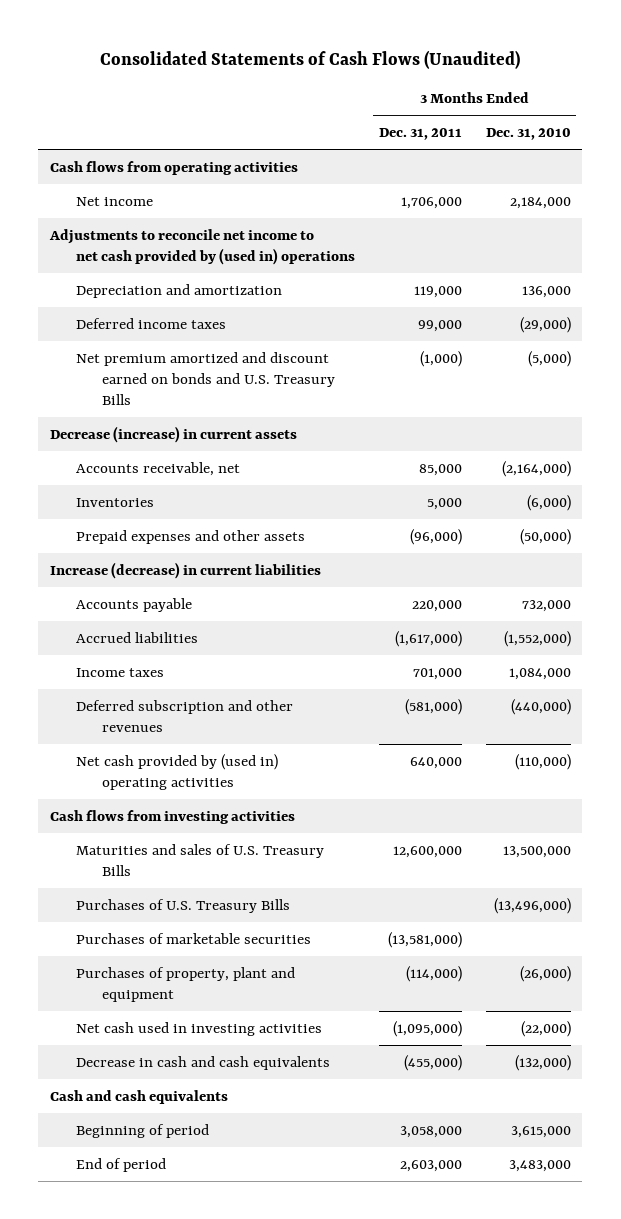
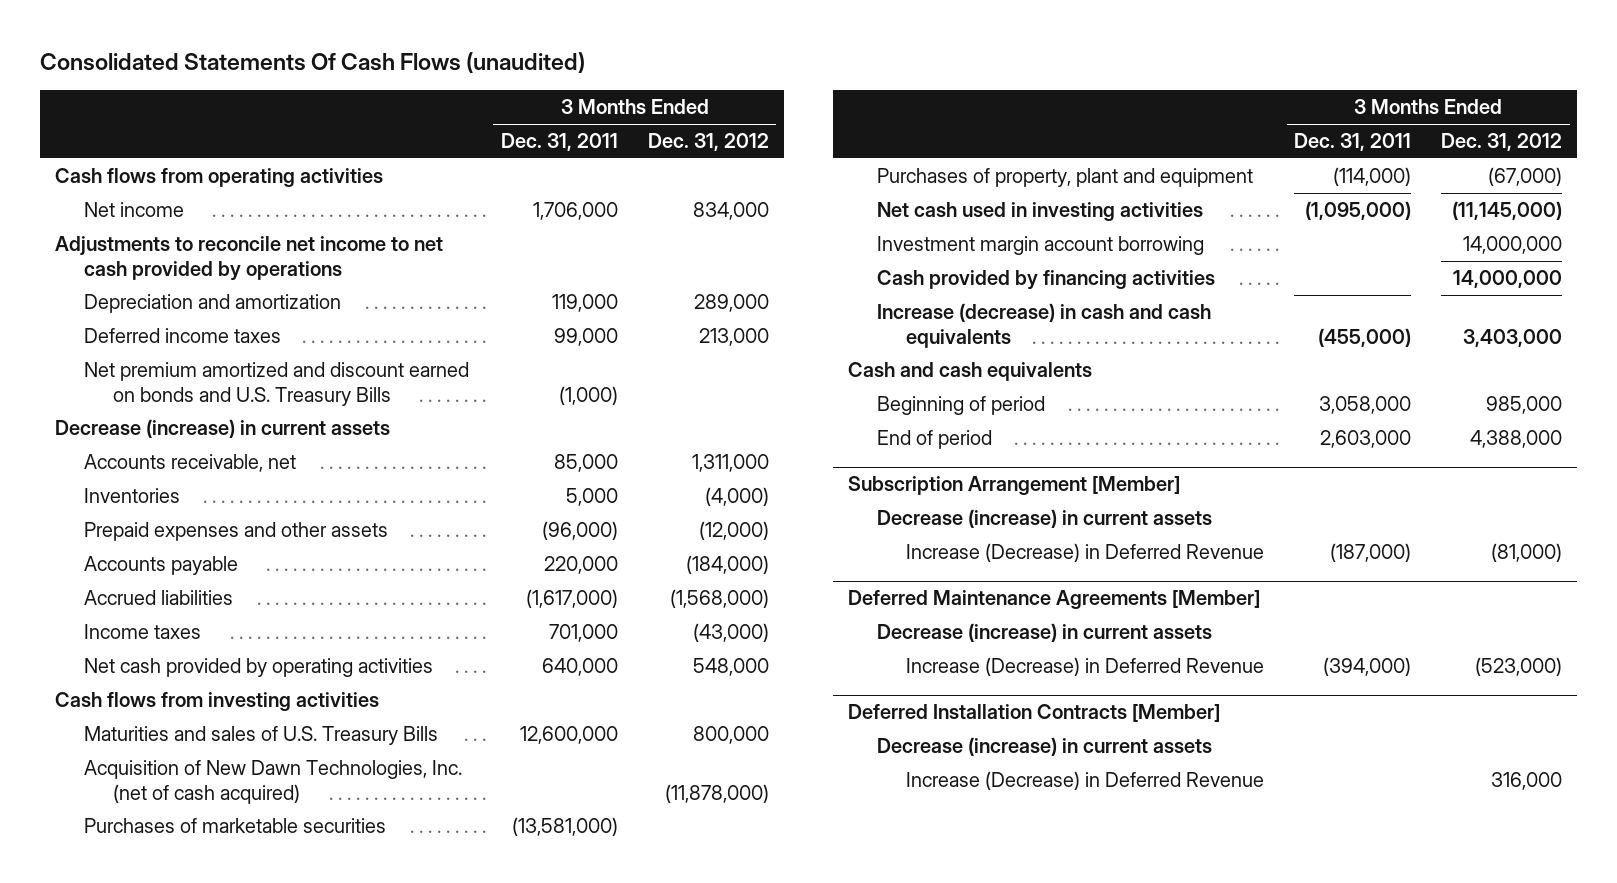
[100,49,521,69] Consolidated Statements of Cash Flows (Unaudited) -> [39,52,585,74] Consolidated Statements Of Cash Flows (unaudited)
[485,128,571,141] Dec. 31, 2010 -> none
none -> [647,133,769,152] Dec. 31, 2012
[49,228,356,265] Adjustments to reconcile net income to net cash provided by (used in) operations -> [54,236,443,281] Adjustments to reconcile net income to net cash provided by operations
[50,561,322,579] Increase (decrease) in current liabilities -> none
[76,699,294,732] Deferred subscription and other revenues -> none
[76,753,279,790] Net cash provided by (used in) operating activities -> [83,658,433,678] Net cash provided by operating activities
[76,898,291,913] Purchases of U.S. Treasury Bills -> none
none -> [83,760,462,804] Acquisition of New Dawn Technologies, Inc. (net of cash acquired)
none -> [877,236,1205,256] Investment margin account borrowing
none -> [877,270,1216,291] Cash provided by financing activities
[76,1055,331,1070] Decrease in cash and cash equivalents -> [877,303,1212,348] Increase (decrease) in cash and cash equivalents
none -> [848,476,1181,496] Subscription Arrangement [Member]
none -> [877,509,1213,529] Decrease (increase) in current assets
none -> [906,543,1265,563] Increase (Decrease) in Deferred Revenue
none -> [848,590,1261,610] Deferred Maintenance Agreements [Member]
none -> [877,623,1213,643] Decrease (increase) in current assets
none -> [906,657,1265,677] Increase (Decrease) in Deferred Revenue
none -> [848,704,1221,723] Deferred Installation Contracts [Member]
none -> [877,737,1213,757] Decrease (increase) in current assets
none -> [906,771,1265,791] Increase (Decrease) in Deferred Revenue

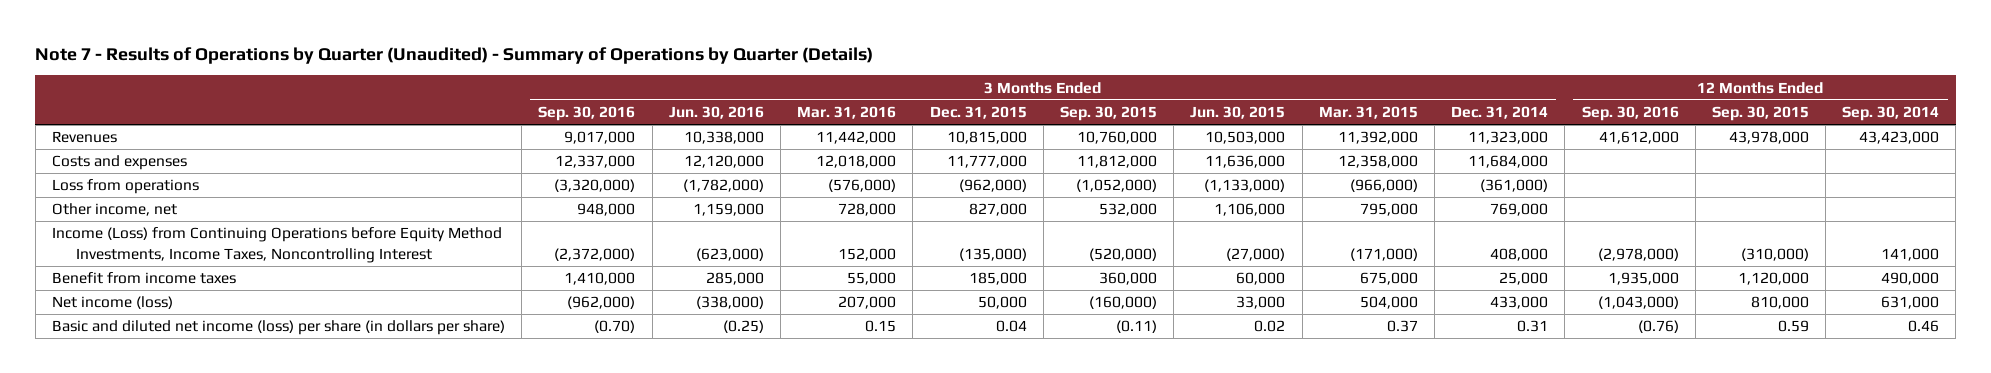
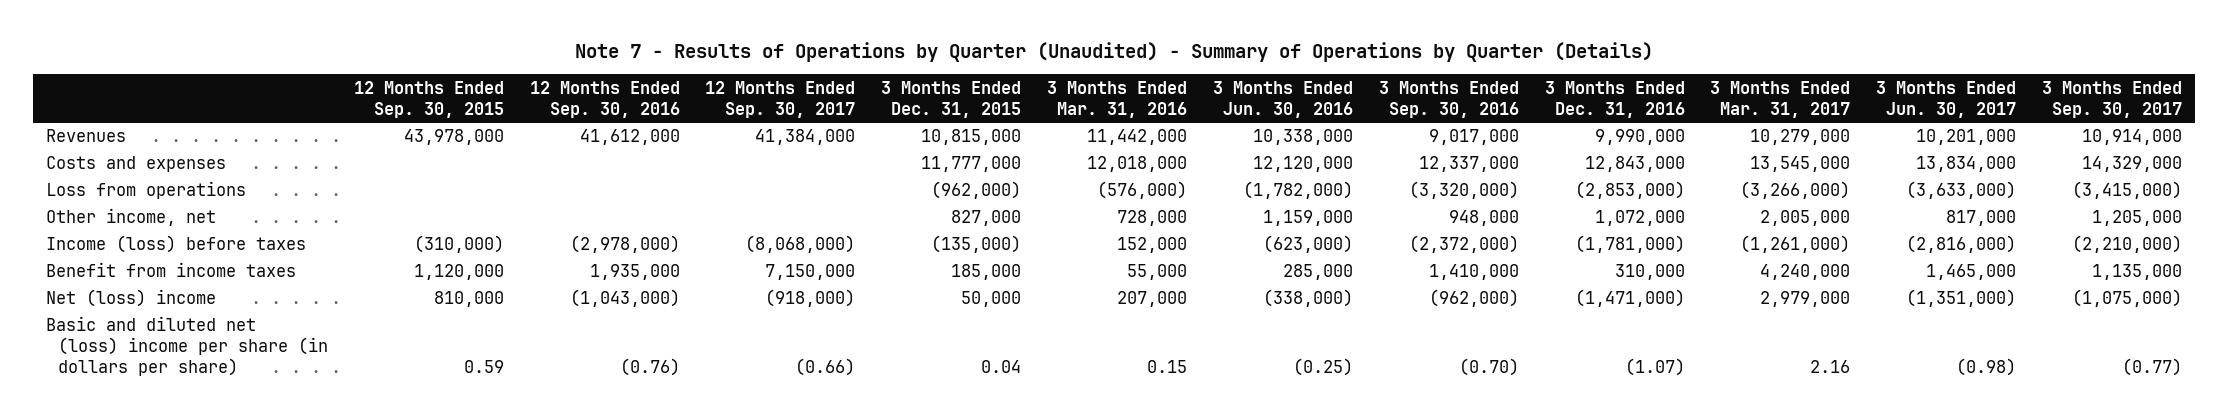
[1059,106,1157,122] Sep. 30, 2015 -> none
[1190,106,1286,120] Jun. 30, 2015 -> none
[1318,106,1418,120] Mar. 31, 2015 -> none
[1451,106,1549,120] Dec. 31, 2014 -> none
[1842,106,1940,122] Sep. 30, 2014 -> none
none -> [705,80,856,118] 12 Months Ended Sep. 30, 2017
none -> [1544,80,1685,118] 3 Months Ended Dec. 31, 2016
none -> [1710,80,1851,118] 3 Months Ended Mar. 31, 2017
none -> [1876,80,2017,118] 3 Months Ended Jun. 30, 2017
none -> [2042,80,2183,118] 3 Months Ended Sep. 30, 2017
[52,227,503,263] Income (Loss) from Continuing Operations before Equity Method Investments, Income Taxes, Noncontrolling Interest -> [45,235,306,254] Income (loss) before taxes
[52,296,174,310] Net income (loss) -> [45,289,216,308] Net (loss) income
[52,320,506,336] Basic and diluted net income (loss) per share (in dollars per share) -> [45,316,328,377] Basic and diluted net (loss) income per share (in dollars per share)

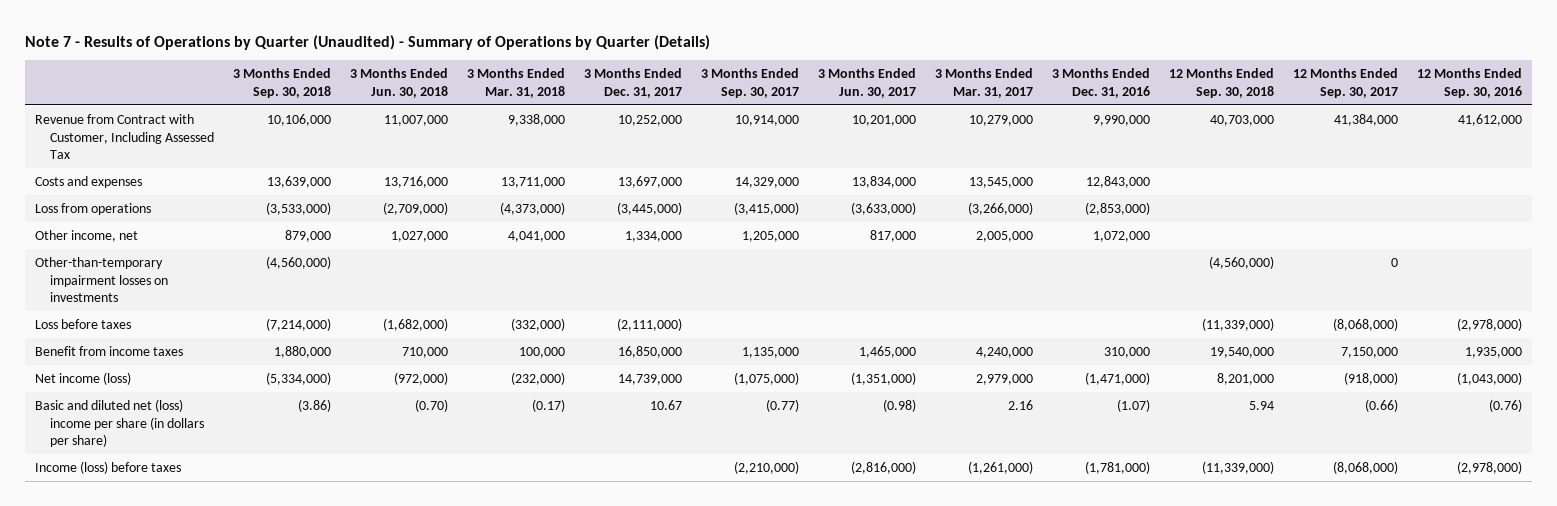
[353,80,504,118] 12 Months Ended Sep. 30, 2015 -> none
[881,80,1022,118] 3 Months Ended Dec. 31, 2015 -> none
[1047,80,1188,118] 3 Months Ended Mar. 31, 2016 -> none
[1212,80,1353,118] 3 Months Ended Jun. 30, 2016 -> none
[1378,80,1519,118] 3 Months Ended Sep. 30, 2016 -> none
none -> [232,68,331,98] 3 Months Ended Sep. 30, 2018
none -> [350,68,449,98] 3 Months Ended Jun. 30, 2018
none -> [467,68,566,98] 3 Months Ended Mar. 31, 2018
none -> [584,68,683,98] 3 Months Ended Dec. 31, 2017
none -> [1169,68,1275,98] 12 Months Ended Sep. 30, 2018
[45,129,126,143] Revenues -> [34,114,214,159] Revenue from Contract with Customer, Including Assessed Tax
none -> [34,257,168,302] Other-than-temporary impairment losses on investments
none -> [34,319,131,330] Loss before taxes
[45,289,216,308] Net (loss) income -> [34,372,131,386] Net income (loss)
[45,235,306,254] Income (loss) before taxes -> [34,461,181,475] Income (loss) before taxes

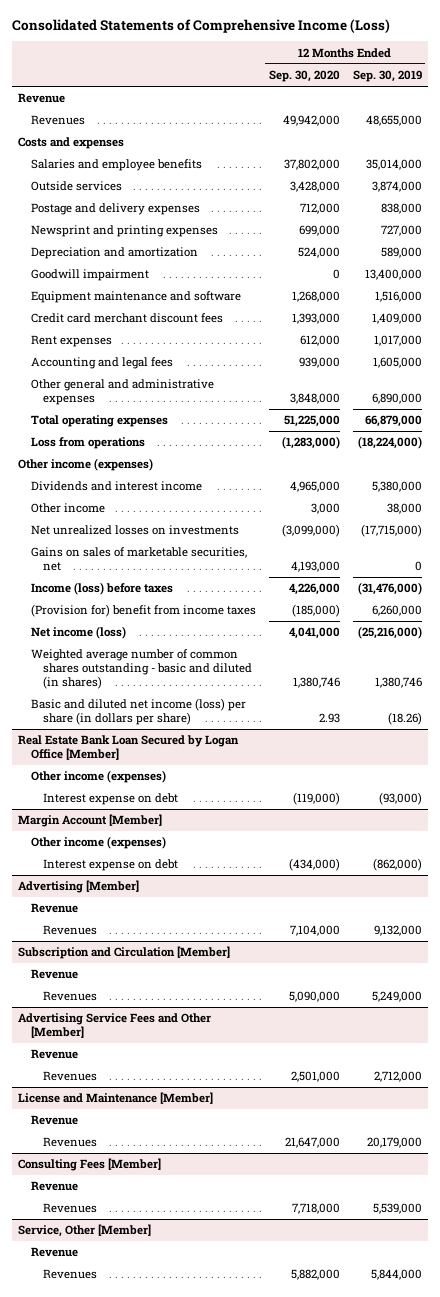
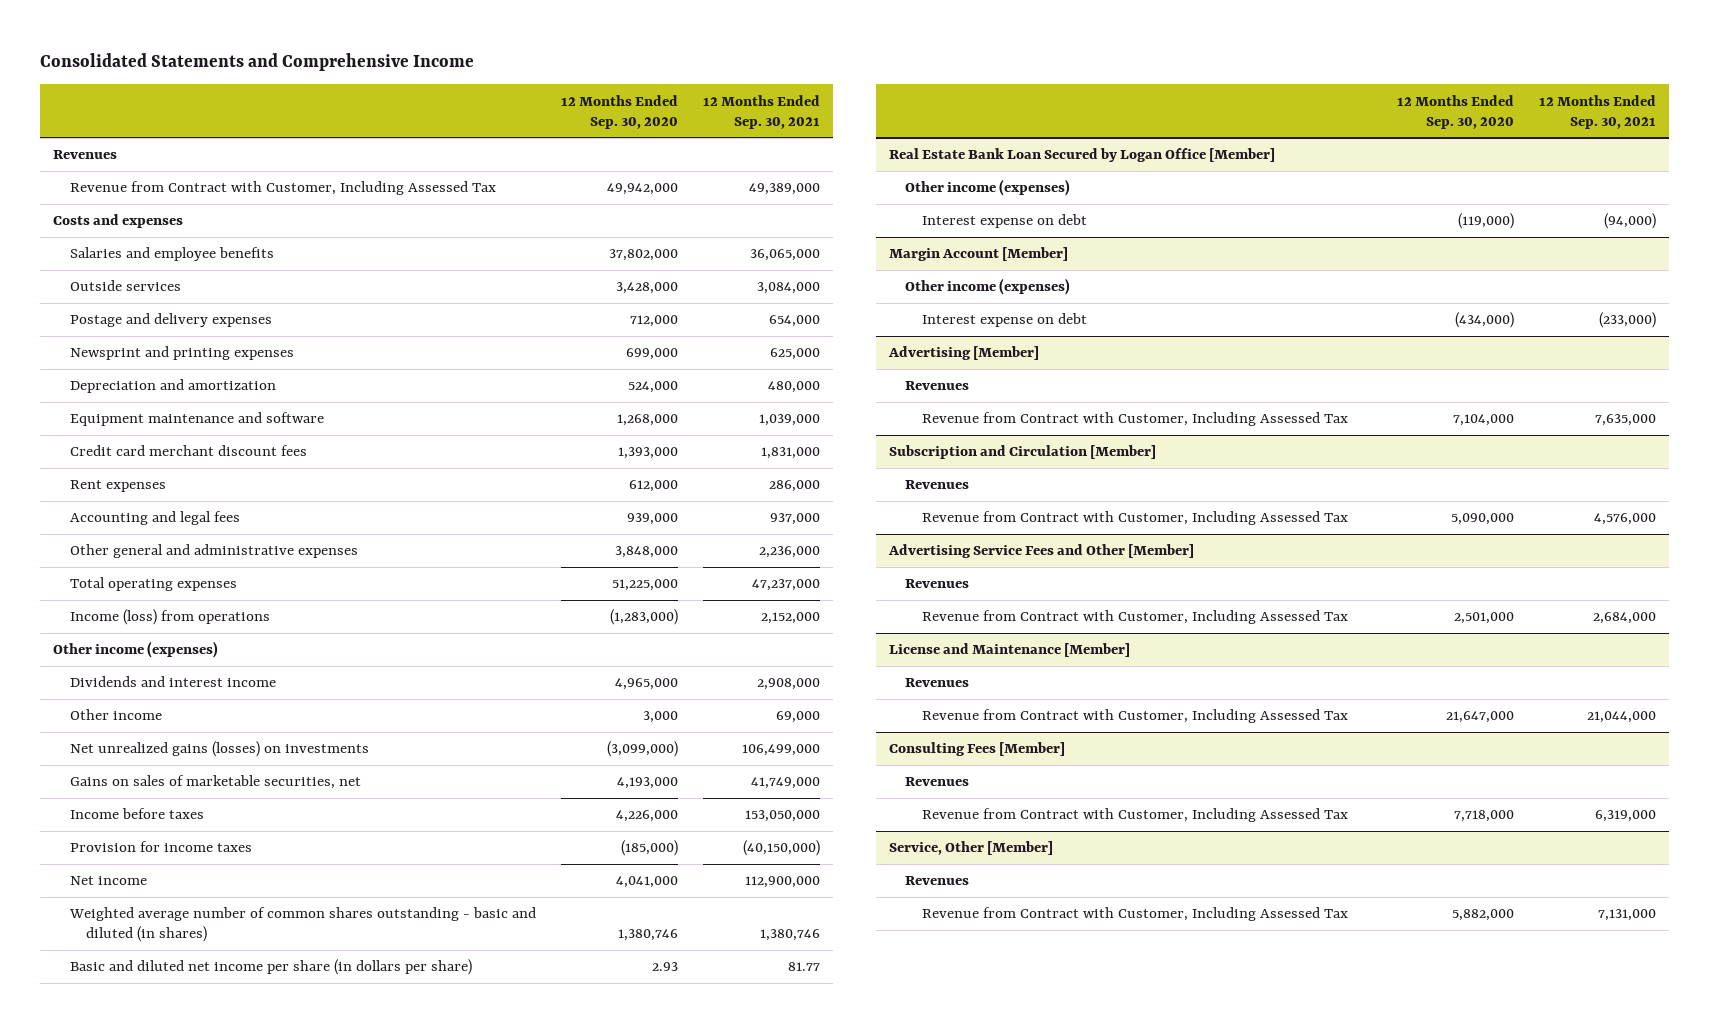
[11,18,390,33] Consolidated Statements of Comprehensive Income (Loss) -> [40,53,475,72] Consolidated Statements and Comprehensive Income
[352,70,422,83] Sep. 30, 2019 -> none
none -> [703,94,821,129] 12 Months Ended Sep. 30, 2021
[18,93,66,104] Revenue -> [53,150,118,160] Revenues
[30,115,85,126] Revenues -> [69,181,496,196] Revenue from Contract with Customer, Including Assessed Tax
[30,269,149,282] Goodwill impairment -> none
[30,437,145,450] Loss from operations -> [69,609,270,626] Income (loss) from operations
[30,525,239,536] Net unrealized losses on investments -> [69,741,369,758] Net unrealized gains (losses) on investments
[30,582,173,596] Income (loss) before taxes -> [69,808,204,820] Income before taxes
[30,604,256,618] (Provision for) benefit from income taxes -> [69,841,252,853] Provision for income taxes
[30,626,126,640] Net income (loss) -> [69,876,147,886] Net income
[30,698,246,726] Basic and diluted net income (loss) per share (in dollars per share) -> [69,959,472,976] Basic and diluted net income per share (in dollars per share)
[30,903,78,914] Revenue -> [905,381,970,391] Revenues
[43,925,98,936] Revenues -> [921,412,1348,427] Revenue from Contract with Customer, Including Assessed Tax
[30,969,78,980] Revenue -> [905,480,970,490] Revenues
[43,991,98,1002] Revenues -> [921,511,1348,526] Revenue from Contract with Customer, Including Assessed Tax
[30,1049,78,1060] Revenue -> [905,579,970,589] Revenues
[43,1071,98,1082] Revenues -> [921,610,1348,625] Revenue from Contract with Customer, Including Assessed Tax
[30,1115,78,1126] Revenue -> [905,678,970,688] Revenues
[43,1137,98,1148] Revenues -> [921,709,1348,724] Revenue from Contract with Customer, Including Assessed Tax
[30,1181,78,1192] Revenue -> [905,777,970,787] Revenues
[43,1203,98,1214] Revenues -> [921,808,1348,823] Revenue from Contract with Customer, Including Assessed Tax
[30,1247,78,1258] Revenue -> [905,876,970,886] Revenues
[43,1269,98,1280] Revenues -> [921,907,1348,922] Revenue from Contract with Customer, Including Assessed Tax

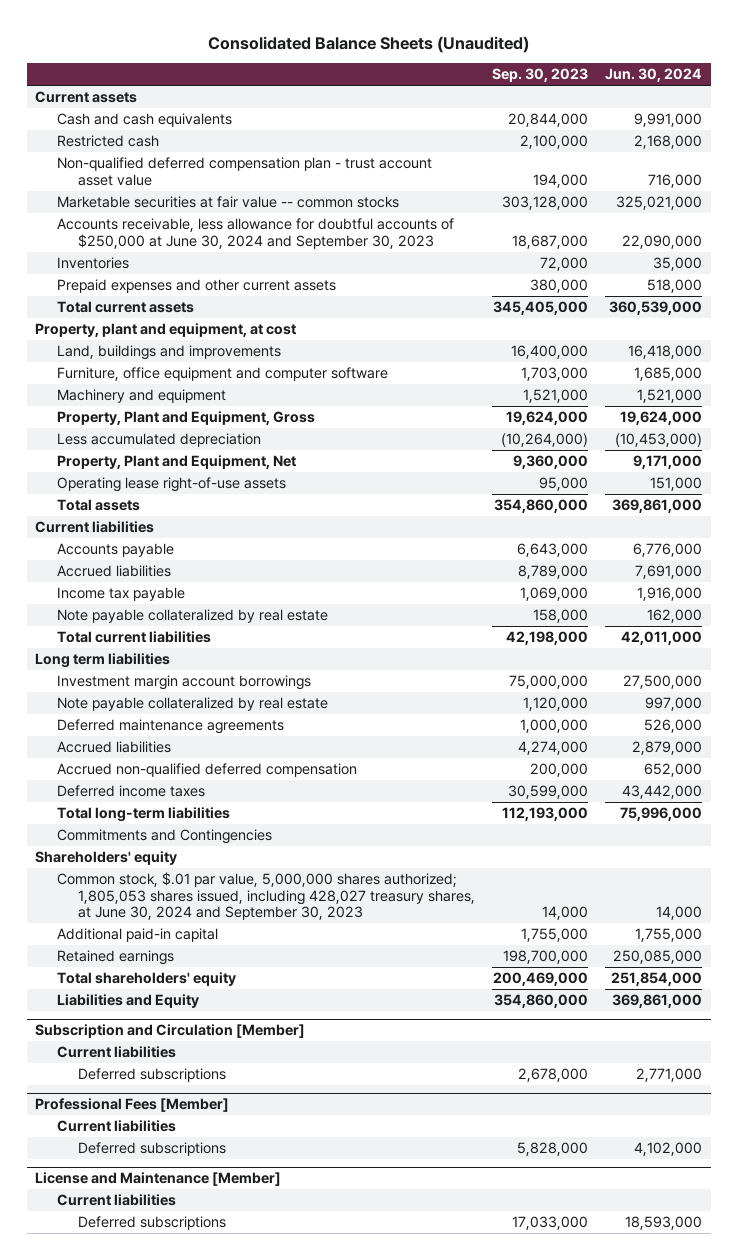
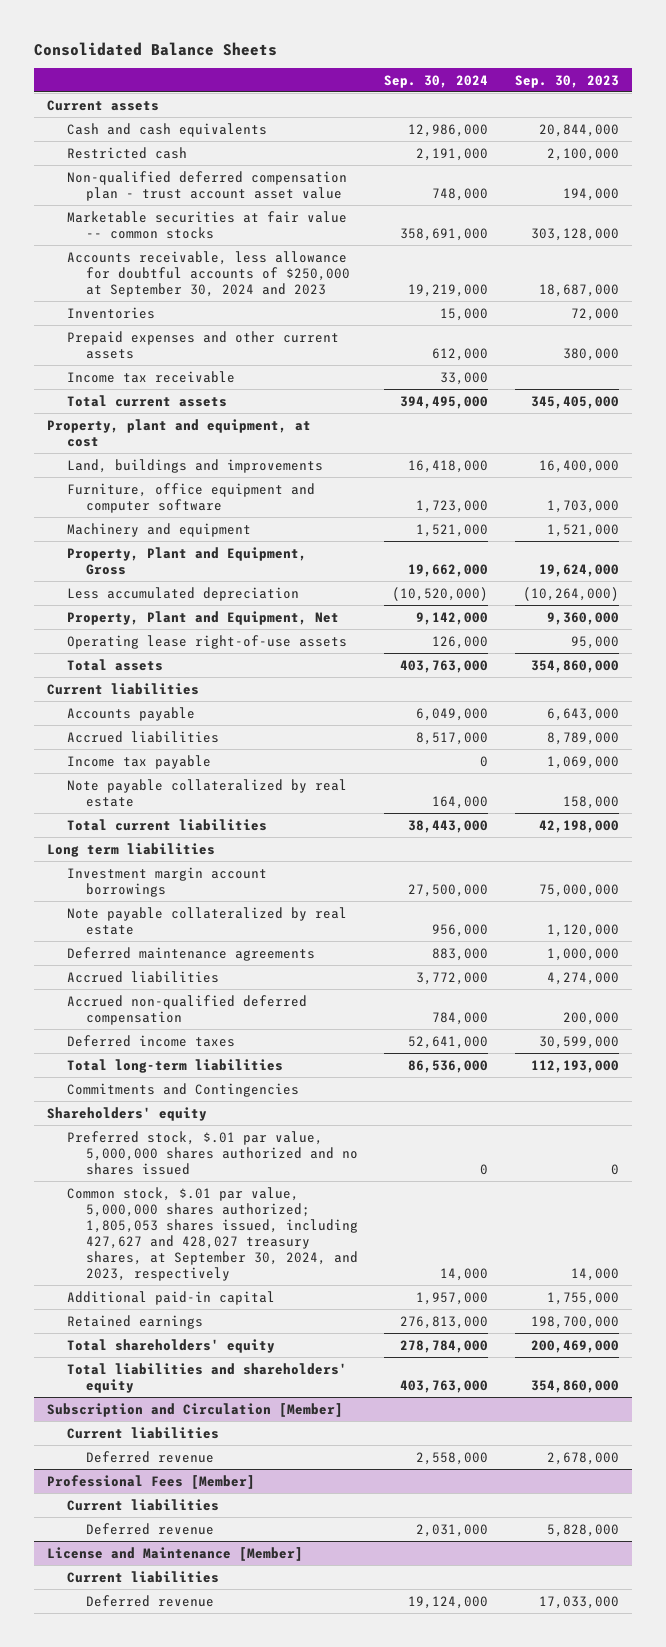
[207,35,529,53] Consolidated Balance Sheets (Unaudited) -> [34,41,278,56] Consolidated Balance Sheets
[605,68,703,83] Jun. 30, 2024 -> none
none -> [384,74,489,88] Sep. 30, 2024
[56,218,454,249] Accounts receivable, less allowance for doubtful accounts of $250,000 at June 30, 2024 and September 30, 2023 -> [66,250,350,297] Accounts receivable, less allowance for doubtful accounts of $250,000 at September 30, 2024 and 2023
none -> [66,370,235,383] Income tax receivable
none -> [66,1130,358,1175] Preferred stock, $.01 par value, 5,000,000 shares authorized and no shares issued
[56,872,475,921] Common stock, $.01 par value, 5,000,000 shares authorized; 1,805,053 shares issued, including 428,027 treasury shares, at June 30, 2024 and September 30, 2023 -> [66,1186,358,1281] Common stock, $.01 par value, 5,000,000 shares authorized; 1,805,053 shares issued, including 427,627 and 428,027 treasury shares, at September 30, 2024, and 2023, respectively
[56,994,199,1009] Liabilities and Equity -> [66,1362,347,1393] Total liabilities and shareholders' equity
[77,1068,226,1083] Deferred subscriptions -> [85,1450,214,1463] Deferred revenue
[77,1142,226,1157] Deferred subscriptions -> [85,1522,214,1535] Deferred revenue
[77,1216,226,1231] Deferred subscriptions -> [85,1594,214,1607] Deferred revenue

